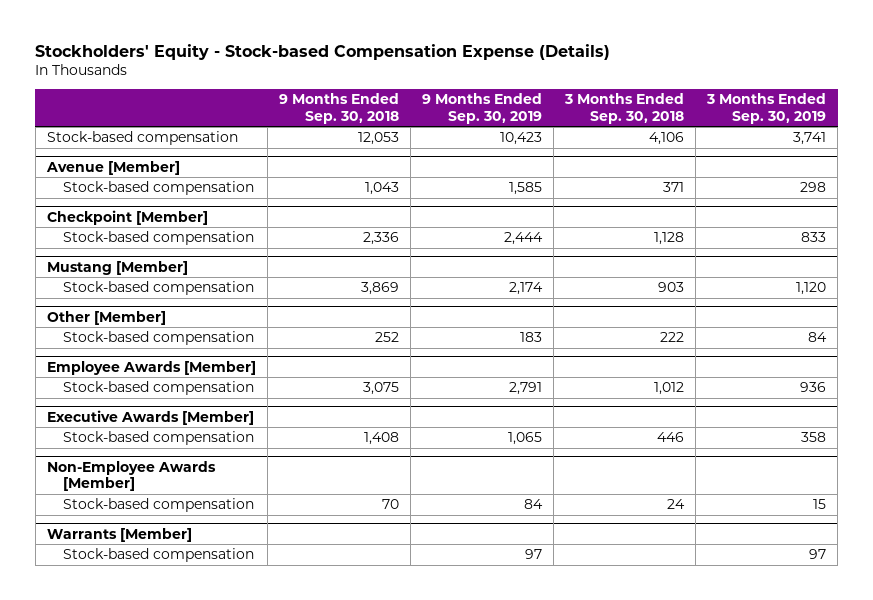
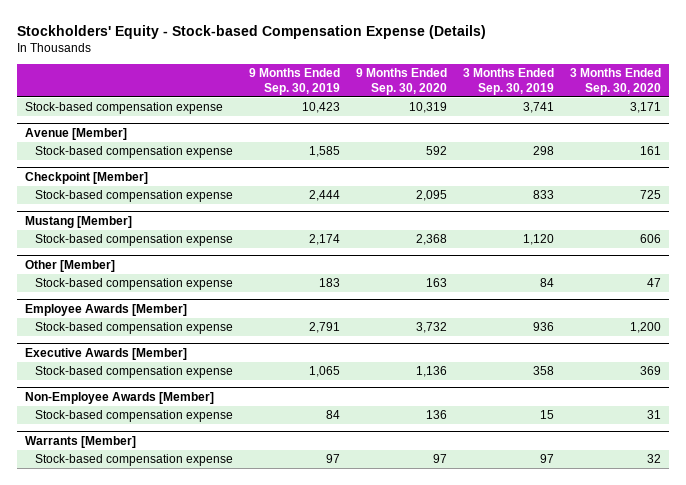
[278,93,399,124] 9 Months Ended Sep. 30, 2018 -> none
[564,93,685,124] 3 Months Ended Sep. 30, 2018 -> none
none -> [356,68,448,95] 9 Months Ended Sep. 30, 2020
none -> [570,68,662,95] 3 Months Ended Sep. 30, 2020
[46,131,238,146] Stock-based compensation -> [24,102,223,115] Stock-based compensation expense
[63,181,255,196] Stock-based compensation -> [35,146,234,159] Stock-based compensation expense
[63,231,255,246] Stock-based compensation -> [35,190,234,203] Stock-based compensation expense
[63,281,255,296] Stock-based compensation -> [35,234,234,247] Stock-based compensation expense
[63,331,255,346] Stock-based compensation -> [35,278,234,291] Stock-based compensation expense
[63,381,255,396] Stock-based compensation -> [35,322,234,335] Stock-based compensation expense
[63,431,255,446] Stock-based compensation -> [35,366,234,379] Stock-based compensation expense
[63,498,255,513] Stock-based compensation -> [35,410,234,423] Stock-based compensation expense
[63,548,255,563] Stock-based compensation -> [35,454,234,467] Stock-based compensation expense

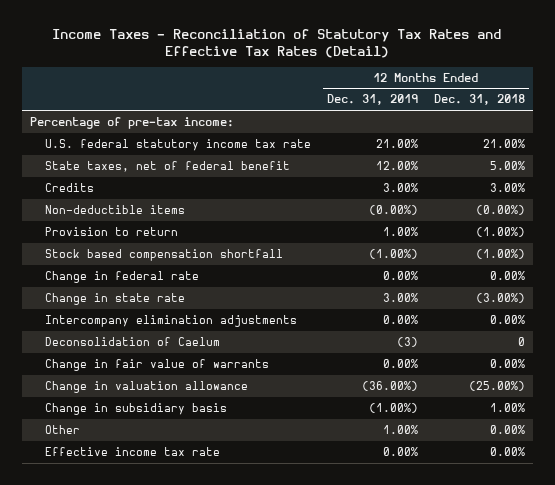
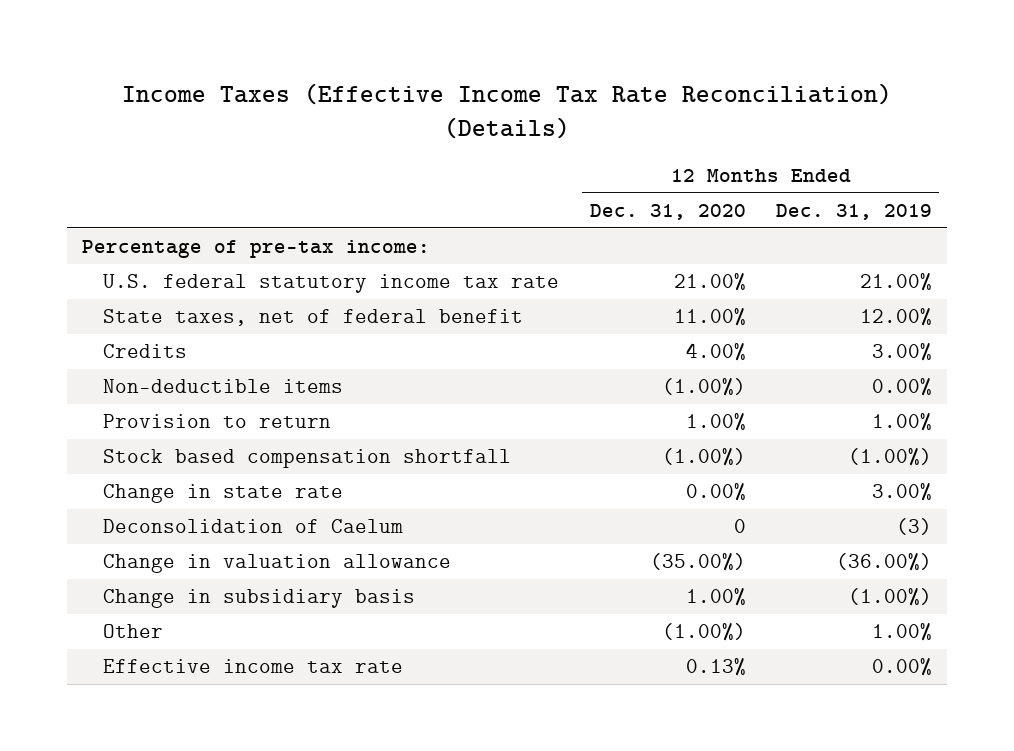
[52,28,502,58] Income Taxes - Reconciliation of Statutory Tax Rates and Effective Tax Rates (Detail) -> [122,82,893,139] Income Taxes (Effective Income Tax Rate Reconciliation) (Details)
[434,94,526,106] Dec. 31, 2018 -> none
none -> [589,204,746,221] Dec. 31, 2020
[369,204,419,215] (0.00%) -> [871,378,932,397] 0.00%
[45,270,200,283] Change in federal rate -> none
[45,314,298,327] Intercompany elimination adjustments -> none
[45,358,270,371] Change in fair value of warrants -> none

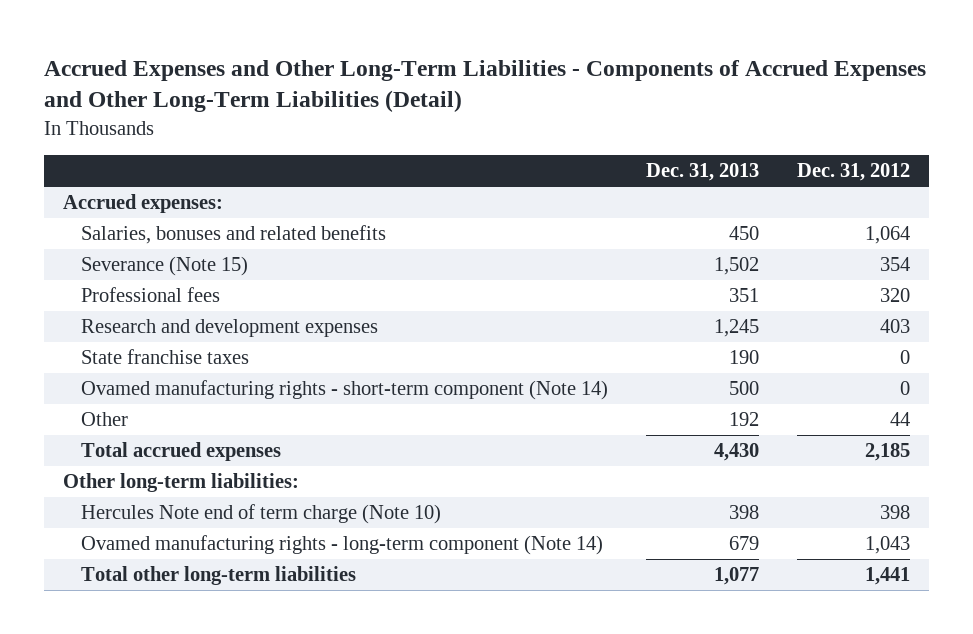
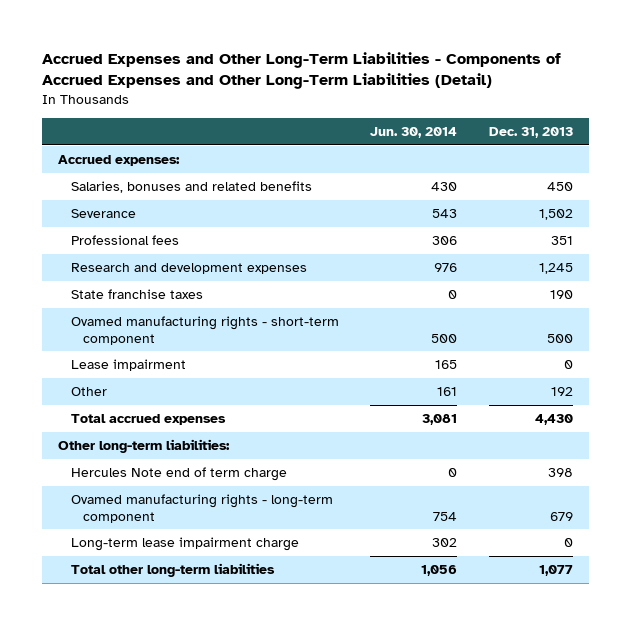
[796,163,910,182] Dec. 31, 2012 -> none
none -> [370,127,458,139] Jun. 30, 2014
[81,256,249,277] Severance (Note 15) -> [70,209,136,219] Severance
[81,380,609,401] Ovamed manufacturing rights - short-term component (Note 14) -> [70,316,339,345] Ovamed manufacturing rights - short-term component
none -> [70,359,186,372] Lease impairment
[81,504,442,525] Hercules Note end of term charge (Note 10) -> [70,467,287,482] Hercules Note end of term charge
[81,535,604,556] Ovamed manufacturing rights - long-term component (Note 14) -> [70,494,333,523] Ovamed manufacturing rights - long-term component
none -> [70,537,299,552] Long-term lease impairment charge

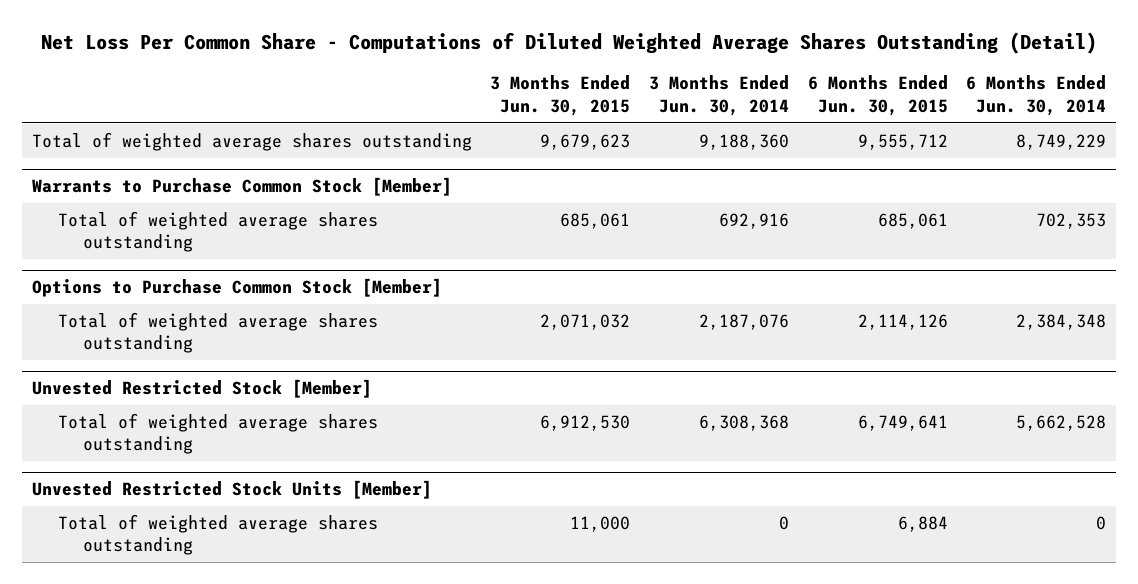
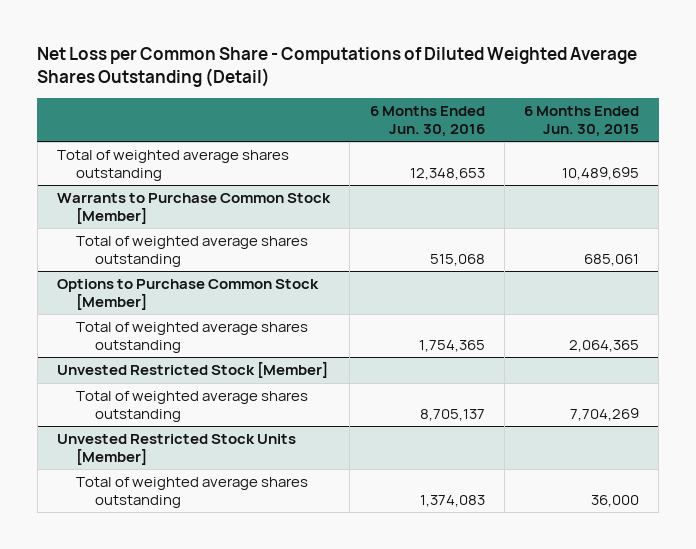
[41,32,1098,55] Net Loss Per Common Share - Computations of Diluted Weighted Average Shares Outstanding (Detail) -> [37,47,638,87] Net Loss per Common Share - Computations of Diluted Weighted Average Shares Outstanding (Detail)
[490,75,631,116] 3 Months Ended Jun. 30, 2015 -> none
[649,75,790,116] 3 Months Ended Jun. 30, 2014 -> none
[966,75,1107,116] 6 Months Ended Jun. 30, 2014 -> none
none -> [369,105,485,137] 6 Months Ended Jun. 30, 2016
[857,133,948,150] 9,555,712 -> [562,167,640,181] 10,489,695
[857,313,948,330] 2,114,126 -> [569,340,640,353] 2,064,365
[857,414,948,431] 6,749,641 -> [570,408,640,422] 7,704,269
[897,515,948,532] 6,884 -> [591,495,640,508] 36,000

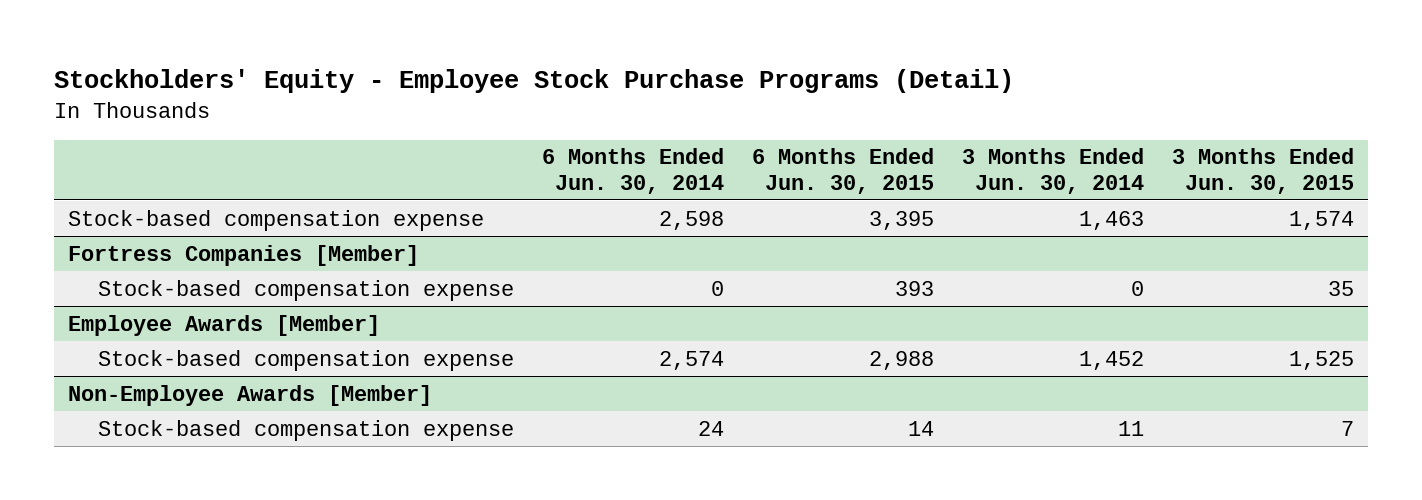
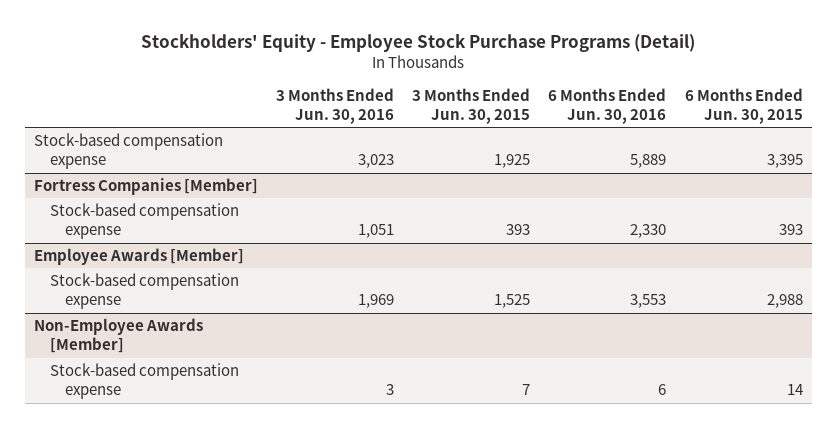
[542,148,725,194] 6 Months Ended Jun. 30, 2014 -> none
[962,148,1145,194] 3 Months Ended Jun. 30, 2014 -> none
none -> [275,87,394,124] 3 Months Ended Jun. 30, 2016
none -> [548,87,667,124] 6 Months Ended Jun. 30, 2016
[1289,210,1355,230] 1,574 -> [494,154,531,169] 1,925
[1328,280,1355,296] 35 -> [506,224,531,236] 393

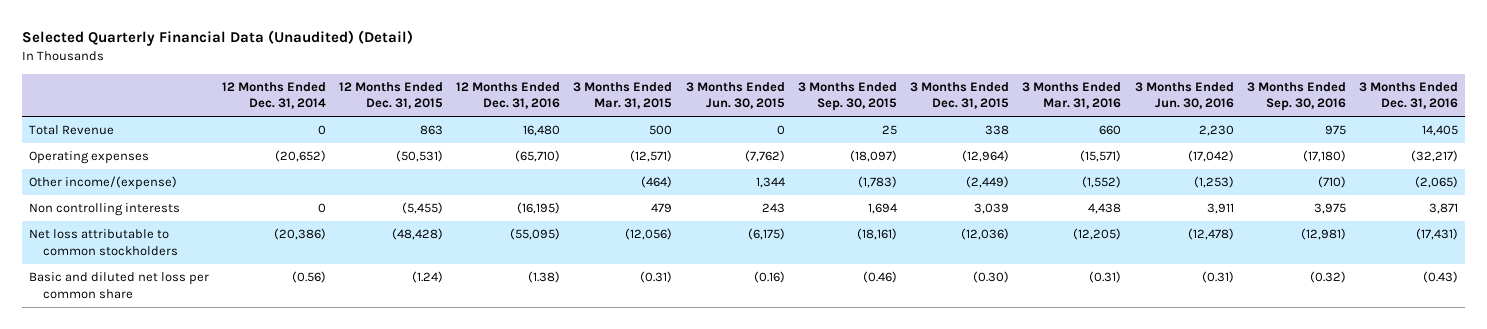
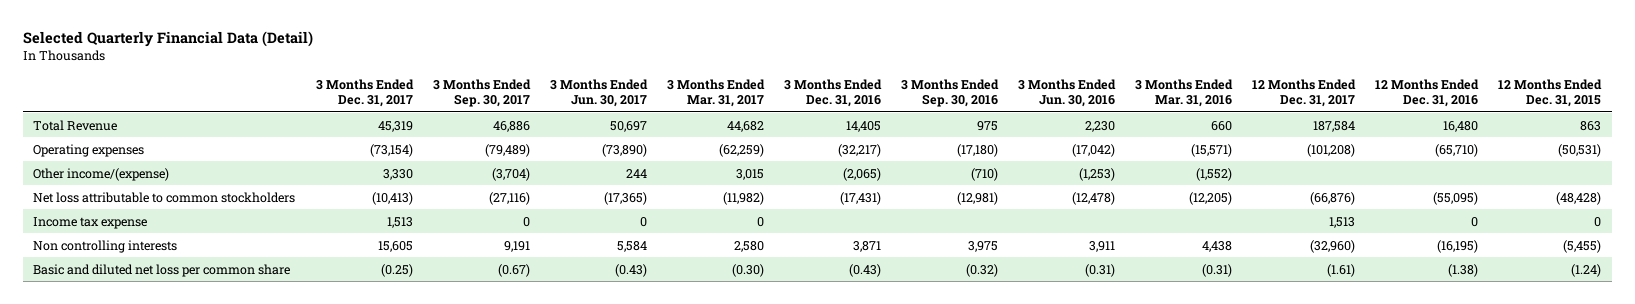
[21,30,413,47] Selected Quarterly Financial Data (Unaudited) (Detail) -> [23,30,314,47] Selected Quarterly Financial Data (Detail)
[221,81,326,110] 12 Months Ended Dec. 31, 2014 -> none
[573,81,673,110] 3 Months Ended Mar. 31, 2015 -> none
[685,81,785,110] 3 Months Ended Jun. 30, 2015 -> none
[797,81,897,112] 3 Months Ended Sep. 30, 2015 -> none
[910,81,1010,110] 3 Months Ended Dec. 31, 2015 -> none
none -> [315,79,414,108] 3 Months Ended Dec. 31, 2017
none -> [432,79,531,108] 3 Months Ended Sep. 30, 2017
none -> [549,79,648,108] 3 Months Ended Jun. 30, 2017
none -> [666,79,765,108] 3 Months Ended Mar. 31, 2017
none -> [1252,79,1357,108] 12 Months Ended Dec. 31, 2017
none -> [33,216,148,229] Income tax expense
[28,203,180,217] Non controlling interests -> [33,239,178,253] Non controlling interests

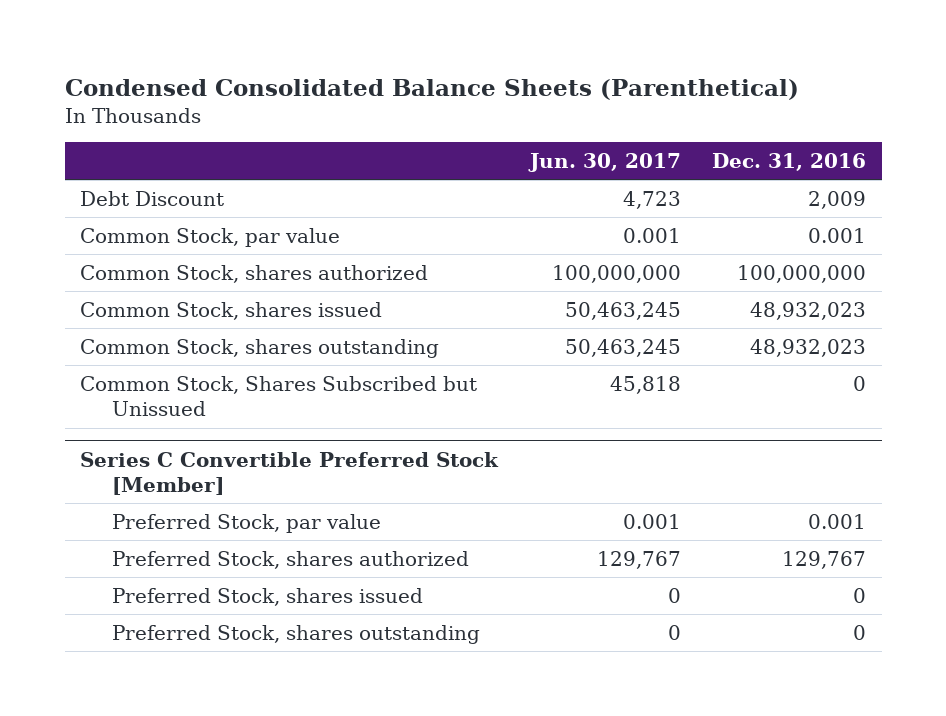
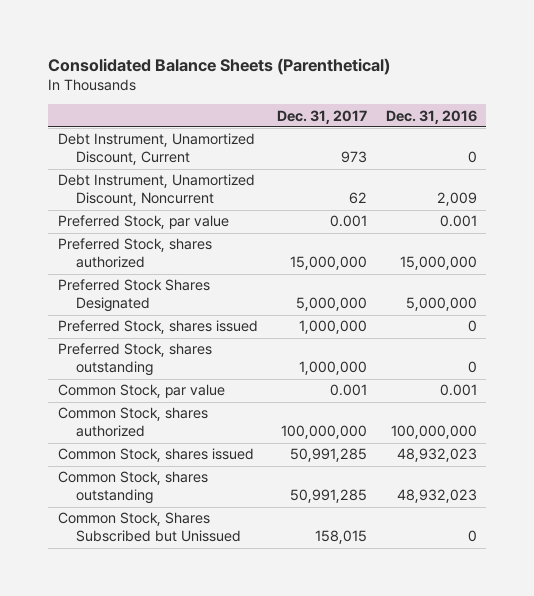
[64,78,799,100] Condensed Consolidated Balance Sheets (Parenthetical) -> [48,57,391,75] Consolidated Balance Sheets (Parenthetical)
[527,153,681,173] Jun. 30, 2017 -> none
none -> [276,109,367,124] Dec. 31, 2017
[80,190,225,206] Debt Discount -> none
none -> [57,133,255,166] Debt Instrument, Unamortized Discount, Current
none -> [57,174,255,207] Debt Instrument, Unamortized Discount, Noncurrent
none -> [57,215,229,230] Preferred Stock, par value
none -> [57,238,212,269] Preferred Stock, shares authorized
none -> [57,279,210,313] Preferred Stock Shares Designated
none -> [57,320,258,335] Preferred Stock, shares issued
none -> [57,343,212,377] Preferred Stock, shares outstanding
[80,451,500,496] Series C Convertible Preferred Stock [Member] -> none
[112,513,382,533] Preferred Stock, par value -> none
[112,550,470,569] Preferred Stock, shares authorized -> none
[112,587,424,606] Preferred Stock, shares issued -> none
[112,624,481,644] Preferred Stock, shares outstanding -> none

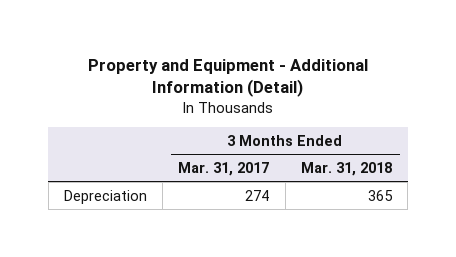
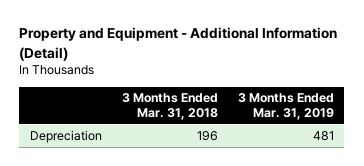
[178,161,270,176] Mar. 31, 2017 -> none
none -> [238,92,335,121] 3 Months Ended Mar. 31, 2019
[367,189,393,201] 365 -> [196,131,218,142] 196

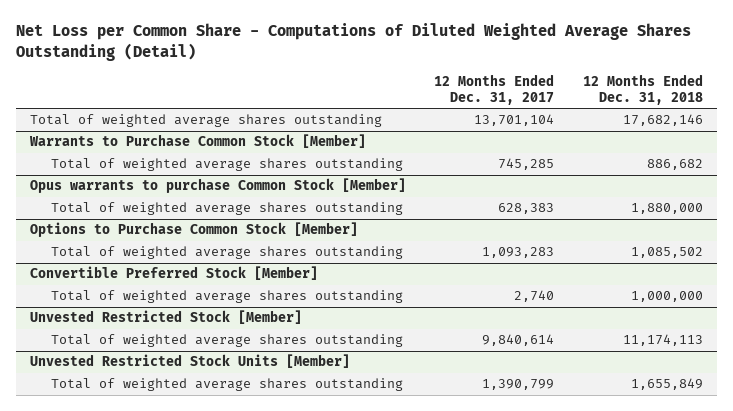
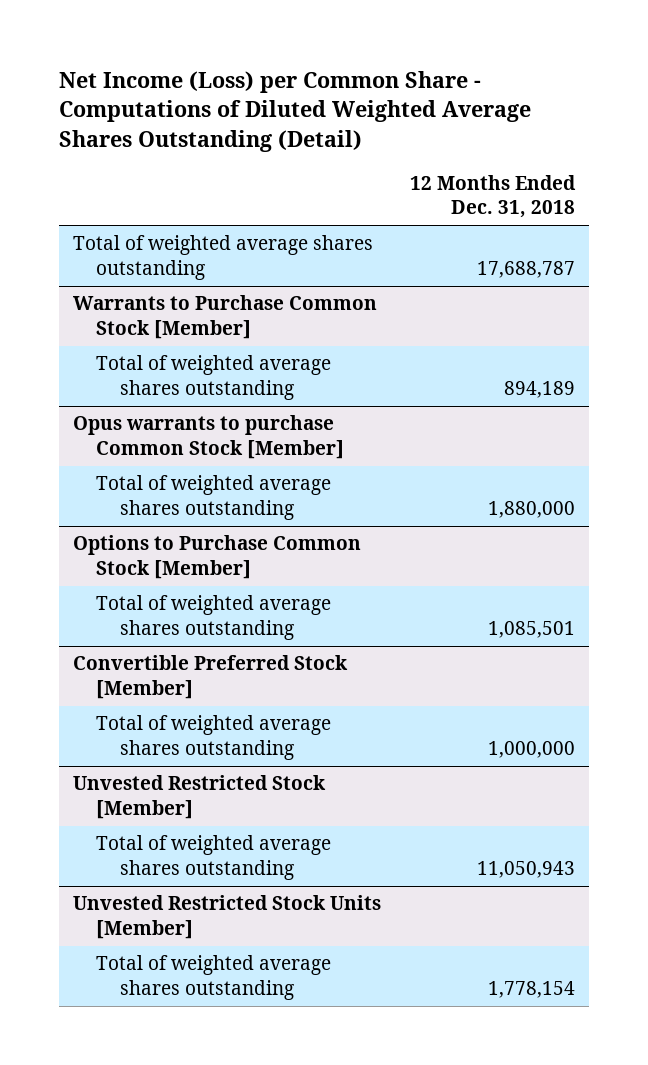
[15,23,691,61] Net Loss per Common Share - Computations of Diluted Weighted Average Shares Outstanding (Detail) -> [58,70,531,152] Net Income (Loss) per Common Share - Computations of Diluted Weighted Average Shares Outstanding (Detail)
[434,73,555,106] 12 Months Ended Dec. 31, 2017 -> none
[622,114,703,127] 17,682,146 -> [476,260,575,278] 17,688,787
[646,159,703,171] 886,682 -> [503,380,575,398] 894,189
[630,247,703,259] 1,085,502 -> [487,620,575,638] 1,085,501
[622,334,703,347] 11,174,113 -> [476,860,575,878] 11,050,943
[630,378,703,391] 1,655,849 -> [487,980,575,998] 1,778,154

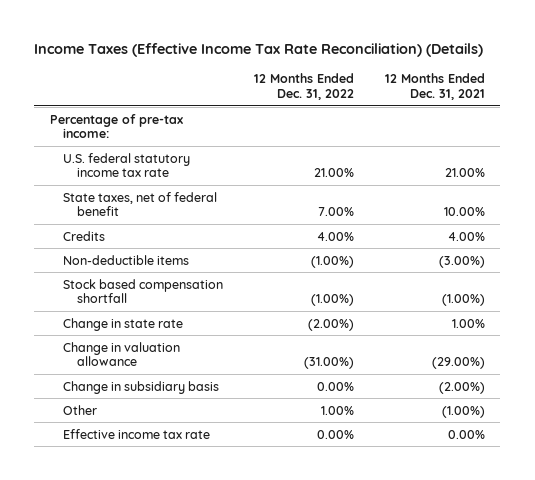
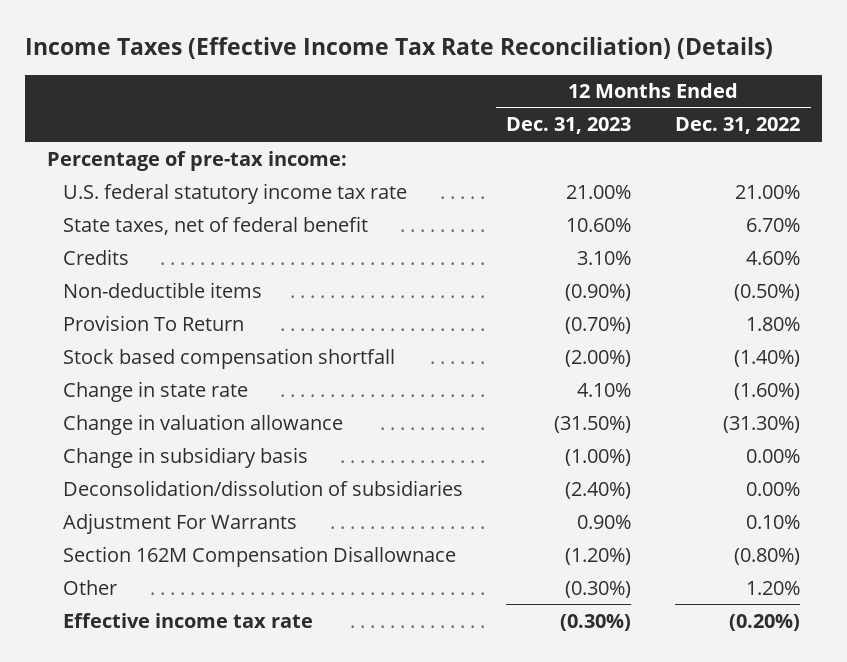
[384,73,485,101] 12 Months Ended Dec. 31, 2021 -> none
none -> [506,117,632,135] Dec. 31, 2023
[317,207,354,217] 7.00% -> [746,217,801,232] 6.70%
[316,231,354,241] 4.00% -> [746,250,801,265] 4.60%
[310,255,354,268] (1.00%) -> [734,283,801,301] (0.50%)
none -> [62,314,244,331] Provision To Return
[310,294,354,307] (1.00%) -> [734,349,801,367] (1.40%)
[307,318,354,331] (2.00%) -> [734,382,801,400] (1.60%)
[303,357,354,370] (31.00%) -> [723,415,801,433] (31.30%)
none -> [62,479,463,496] Deconsolidation/dissolution of subsidiaries
none -> [62,512,297,534] Adjustment For Warrants
none -> [62,545,456,567] Section 162M Compensation Disallownace
[320,405,354,415] 1.00% -> [746,580,801,595] 1.20%
[316,429,354,439] 0.00% -> [729,613,801,631] (0.20%)

